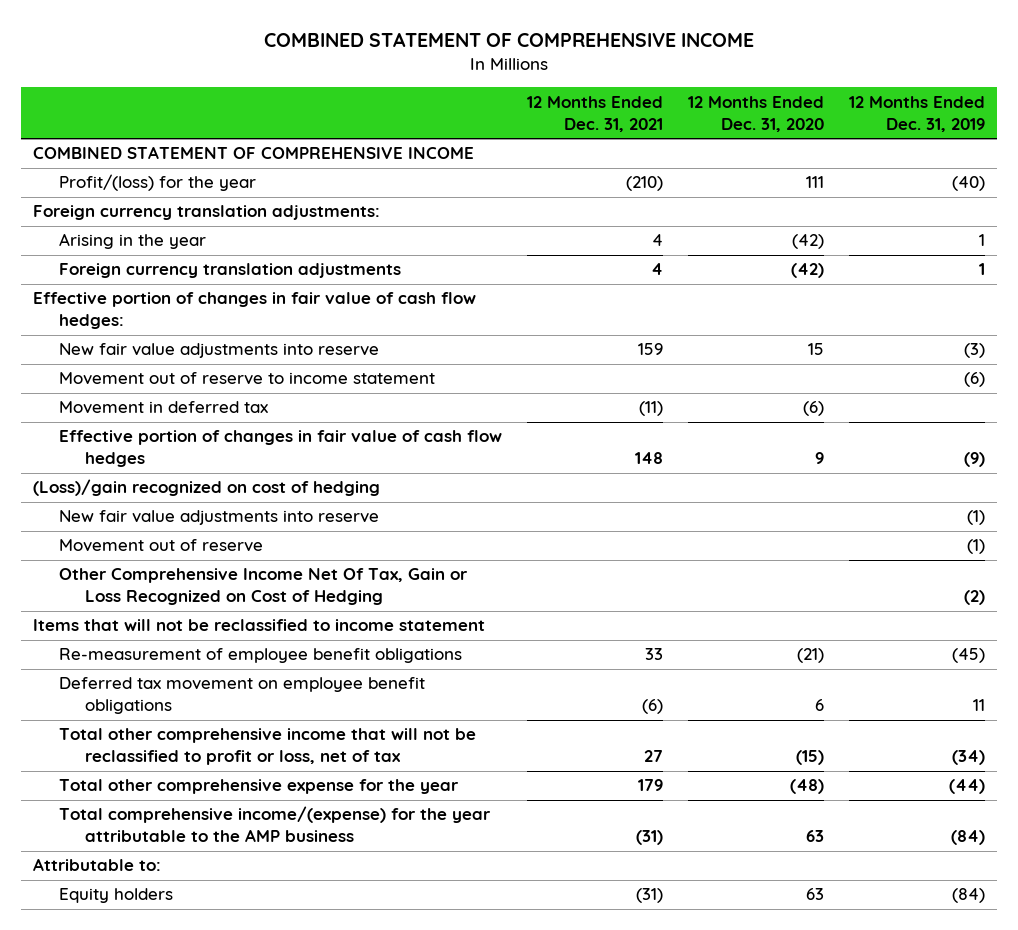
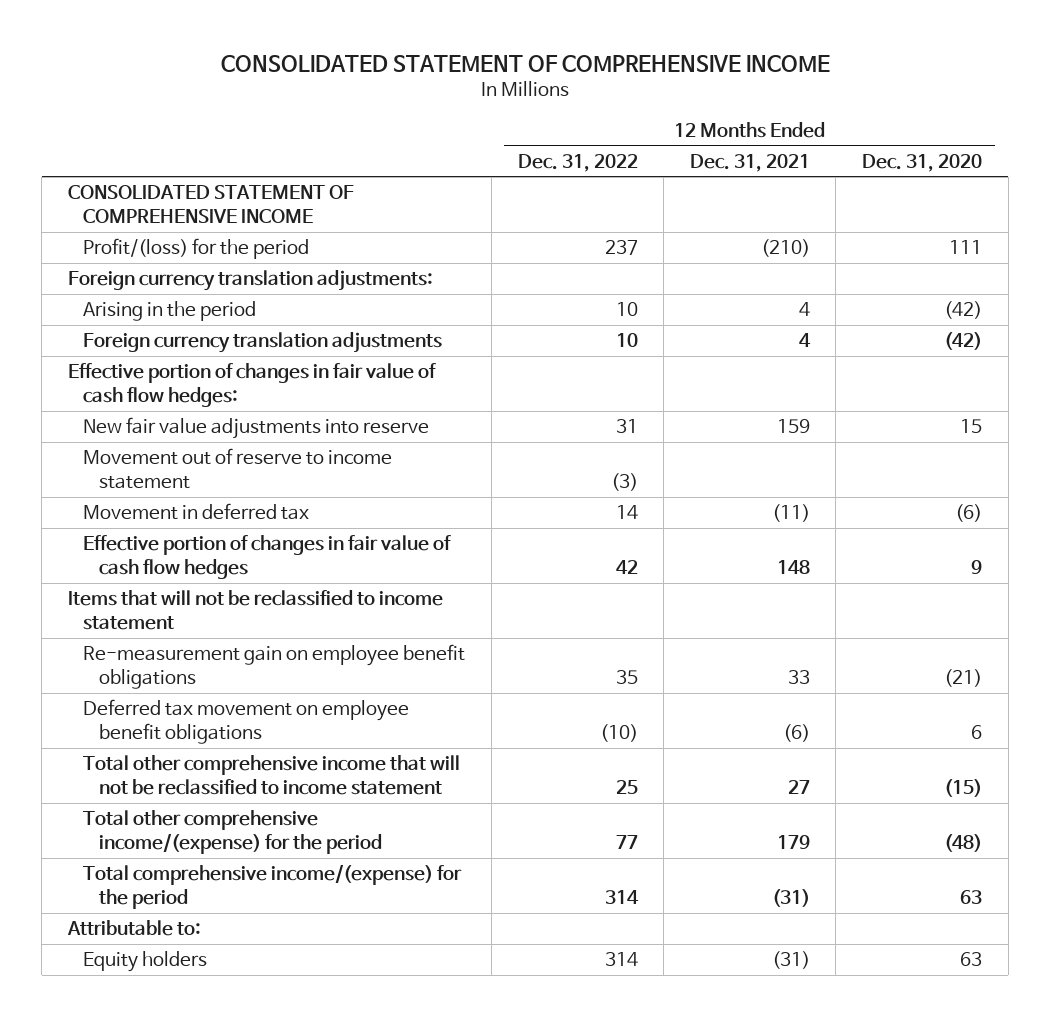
[264,32,755,48] COMBINED STATEMENT OF COMPREHENSIVE INCOME -> [220,54,830,72] CONSOLIDATED STATEMENT OF COMPREHENSIVE INCOME
[848,95,985,132] 12 Months Ended Dec. 31, 2019 -> none
none -> [517,153,638,172] Dec. 31, 2022
[33,146,475,160] COMBINED STATEMENT OF COMPREHENSIVE INCOME -> [68,185,355,224] CONSOLIDATED STATEMENT OF COMPREHENSIVE INCOME
[59,174,257,192] Profit/(loss) for the year -> [83,238,310,260] Profit/(loss) for the period
[59,233,207,250] Arising in the year -> [83,301,257,322] Arising in the period
[33,479,381,497] (Loss)/gain recognized on cost of hedging -> none
[59,510,380,526] New fair value adjustments into reserve -> none
[59,539,264,553] Movement out of reserve -> none
[59,568,469,606] Other Comprehensive Income Net Of Tax, Gain or Loss Recognized on Cost of Hedging -> none
[59,648,463,664] Re-measurement of employee benefit obligations -> [83,644,466,690] Re-measurement gain on employee benefit obligations
[59,728,477,766] Total other comprehensive income that will not be reclassified to profit or loss, net of tax -> [83,755,461,796] Total other comprehensive income that will not be reclassified to income statement
[59,779,460,795] Total other comprehensive expense for the year -> [83,810,382,855] Total other comprehensive income/(expense) for the period
[59,806,492,843] Total comprehensive income/(expense) for the year attributable to the AMP business -> [83,864,463,910] Total comprehensive income/(expense) for the period

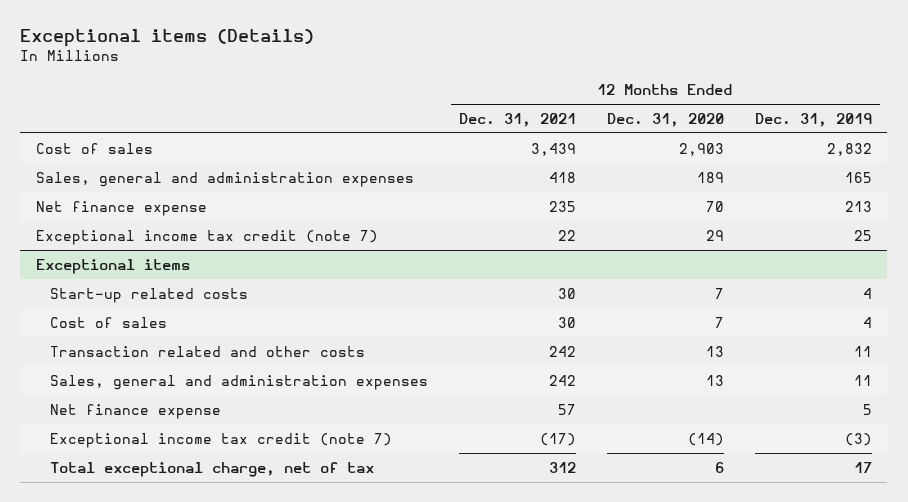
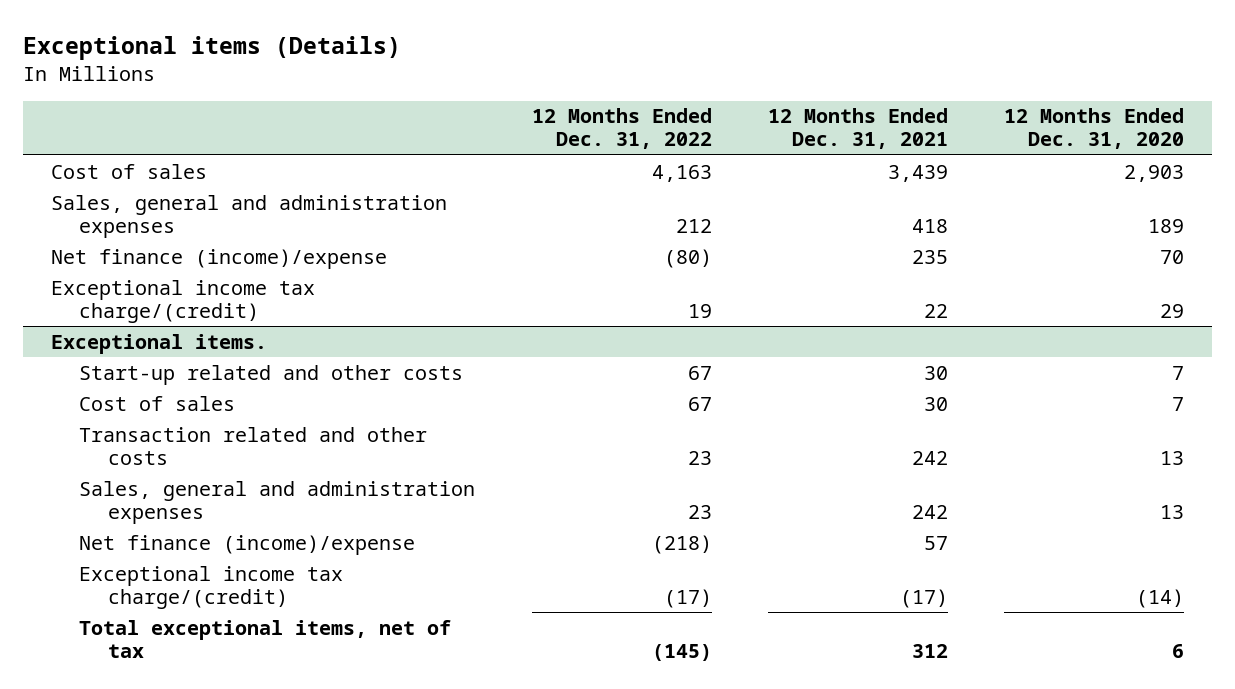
[754,112,872,127] Dec. 31, 2019 -> none
none -> [531,108,712,150] 12 Months Ended Dec. 31, 2022
[35,200,207,216] Net finance expense -> [51,248,388,269] Net finance (income)/expense
[35,229,378,245] Exceptional income tax credit (note 7) -> [51,279,316,323] Exceptional income tax charge/(credit)
[35,258,190,274] Exceptional items -> [51,333,268,354] Exceptional items.
[49,287,248,303] Start-up related costs -> [79,364,464,385] Start-up related and other costs
[49,403,221,419] Net finance expense -> [79,534,416,555] Net finance (income)/expense
[49,432,392,448] Exceptional income tax credit (note 7) -> [79,565,344,609] Exceptional income tax charge/(credit)
[49,461,374,477] Total exceptional charge, net of tax -> [79,619,452,658] Total exceptional items, net of tax

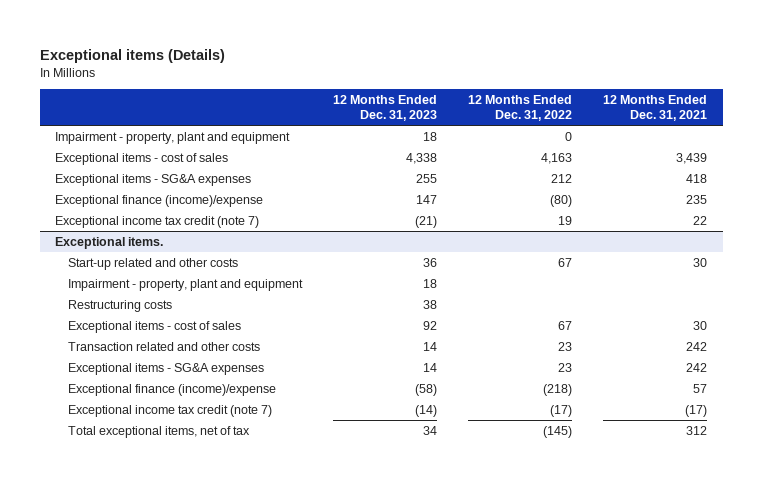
[1003,108,1184,150] 12 Months Ended Dec. 31, 2020 -> none
none -> [333,95,438,122] 12 Months Ended Dec. 31, 2023
none -> [55,131,291,144] Impairment - property, plant and equipment
[51,163,208,179] Cost of sales -> [55,152,229,165] Exceptional items - cost of sales
[51,194,448,238] Sales, general and administration expenses -> [55,173,252,186] Exceptional items - SG&A expenses
[51,248,388,269] Net finance (income)/expense -> [55,194,264,207] Exceptional finance (income)/expense
[51,279,316,323] Exceptional income tax charge/(credit) -> [55,215,260,228] Exceptional income tax credit (note 7)
none -> [68,278,304,291] Impairment - property, plant and equipment
none -> [68,299,173,312] Restructuring costs
[79,395,236,411] Cost of sales -> [68,320,242,333] Exceptional items - cost of sales
[79,480,476,524] Sales, general and administration expenses -> [68,362,265,375] Exceptional items - SG&A expenses
[79,534,416,555] Net finance (income)/expense -> [68,383,277,396] Exceptional finance (income)/expense
[79,565,344,609] Exceptional income tax charge/(credit) -> [68,404,273,417] Exceptional income tax credit (note 7)

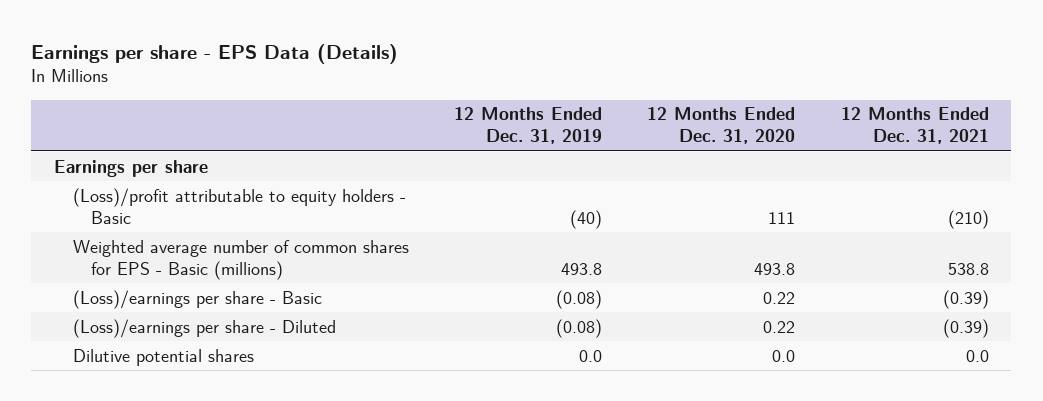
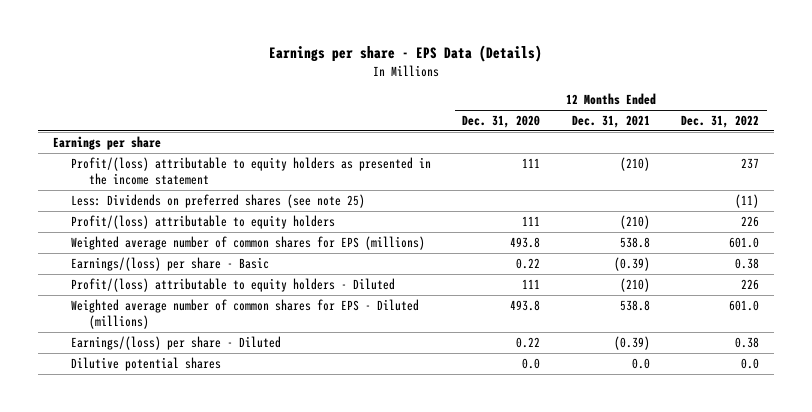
[454,107,603,145] 12 Months Ended Dec. 31, 2019 -> none
none -> [680,115,759,129] Dec. 31, 2022
none -> [71,157,432,185] Profit/(loss) attributable to equity holders as presented in the income statement
none -> [71,194,366,209] Less: Dividends on preferred shares (see note 25)
[72,187,406,224] (Loss)/profit attributable to equity holders - Basic -> [71,215,336,230] Profit/(loss) attributable to equity holders
[72,239,409,280] Weighted average number of common shares for EPS - Basic (millions) -> [71,236,426,251] Weighted average number of common shares for EPS (millions)
[72,289,322,309] (Loss)/earnings per share - Basic -> [71,257,270,272] Earnings/(loss) per share - Basic
none -> [71,278,396,293] Profit/(loss) attributable to equity holders - Diluted
none -> [71,299,420,329] Weighted average number of common shares for EPS - Diluted (millions)
[72,318,336,338] (Loss)/earnings per share - Diluted -> [71,336,282,351] Earnings/(loss) per share - Diluted

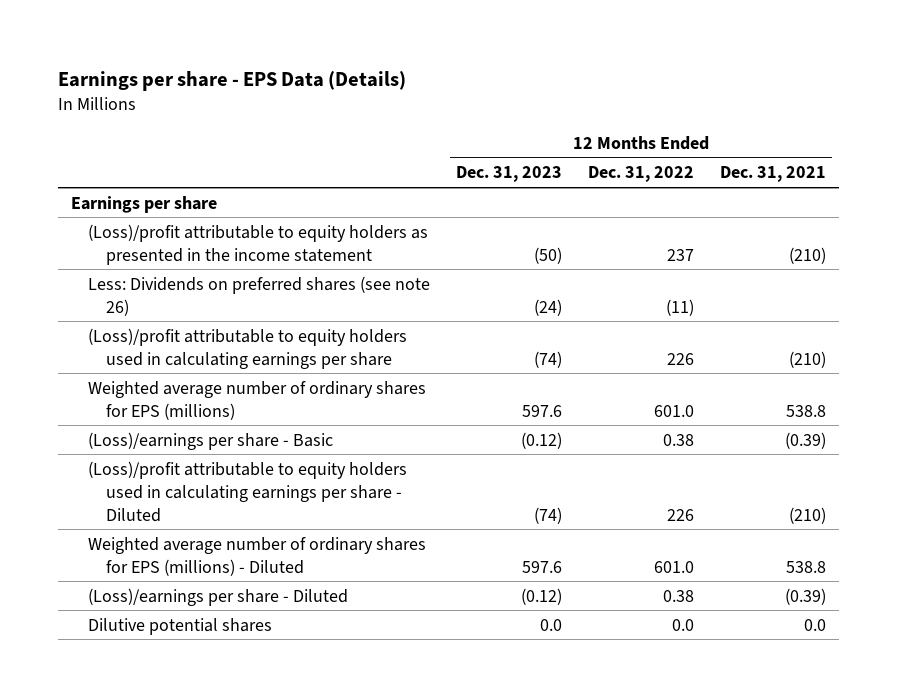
[462,115,541,129] Dec. 31, 2020 -> none
none -> [456,166,563,183] Dec. 31, 2023
[71,157,432,185] Profit/(loss) attributable to equity holders as presented in the income statement -> [88,223,429,265] (Loss)/profit attributable to equity holders as presented in the income statement
[71,194,366,209] Less: Dividends on preferred shares (see note 25) -> [88,275,431,316] Less: Dividends on preferred shares (see note 26)
[71,215,336,230] Profit/(loss) attributable to equity holders -> [88,327,408,369] (Loss)/profit attributable to equity holders used in calculating earnings per share
[71,236,426,251] Weighted average number of common shares for EPS (millions) -> [88,380,427,420] Weighted average number of ordinary shares for EPS (millions)
[71,257,270,272] Earnings/(loss) per share - Basic -> [88,431,334,450] (Loss)/earnings per share - Basic
[71,278,396,293] Profit/(loss) attributable to equity holders - Diluted -> [88,460,408,522] (Loss)/profit attributable to equity holders used in calculating earnings per share - Diluted
[71,299,420,329] Weighted average number of common shares for EPS - Diluted (millions) -> [88,536,427,576] Weighted average number of ordinary shares for EPS (millions) - Diluted
[71,336,282,351] Earnings/(loss) per share - Diluted -> [88,587,349,606] (Loss)/earnings per share - Diluted

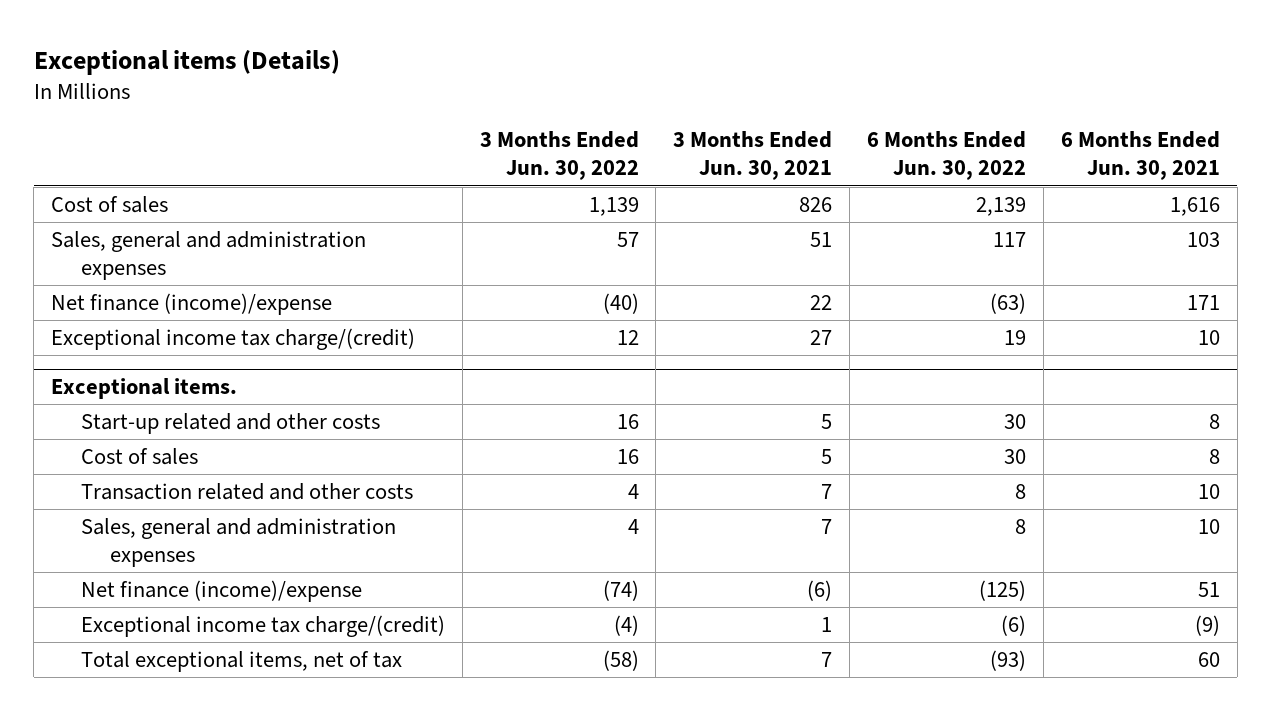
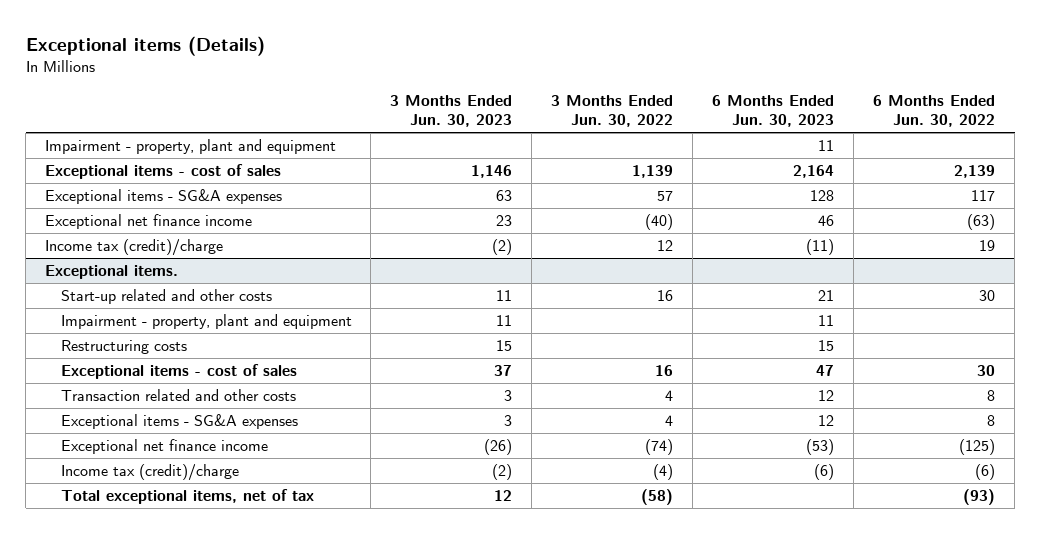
[673,131,833,181] 3 Months Ended Jun. 30, 2021 -> none
[1061,131,1221,181] 6 Months Ended Jun. 30, 2021 -> none
none -> [390,95,513,128] 3 Months Ended Jun. 30, 2023
none -> [712,95,835,128] 6 Months Ended Jun. 30, 2023
none -> [45,139,337,155] Impairment - property, plant and equipment
[51,196,169,214] Cost of sales -> [45,164,282,180] Exceptional items - cost of sales
[51,231,367,281] Sales, general and administration expenses -> [45,189,283,205] Exceptional items - SG&A expenses
[51,293,333,316] Net finance (income)/expense -> [45,214,253,230] Exceptional net finance income
[51,328,416,351] Exceptional income tax charge/(credit) -> [45,239,224,257] Income tax (credit)/charge
none -> [60,314,352,330] Impairment - property, plant and equipment
none -> [60,340,187,355] Restructuring costs
[80,448,198,466] Cost of sales -> [60,364,297,380] Exceptional items - cost of sales
[80,518,396,568] Sales, general and administration expenses -> [60,414,298,430] Exceptional items - SG&A expenses
[80,580,362,603] Net finance (income)/expense -> [60,439,268,455] Exceptional net finance income
[80,615,445,638] Exceptional income tax charge/(credit) -> [60,464,239,482] Income tax (credit)/charge

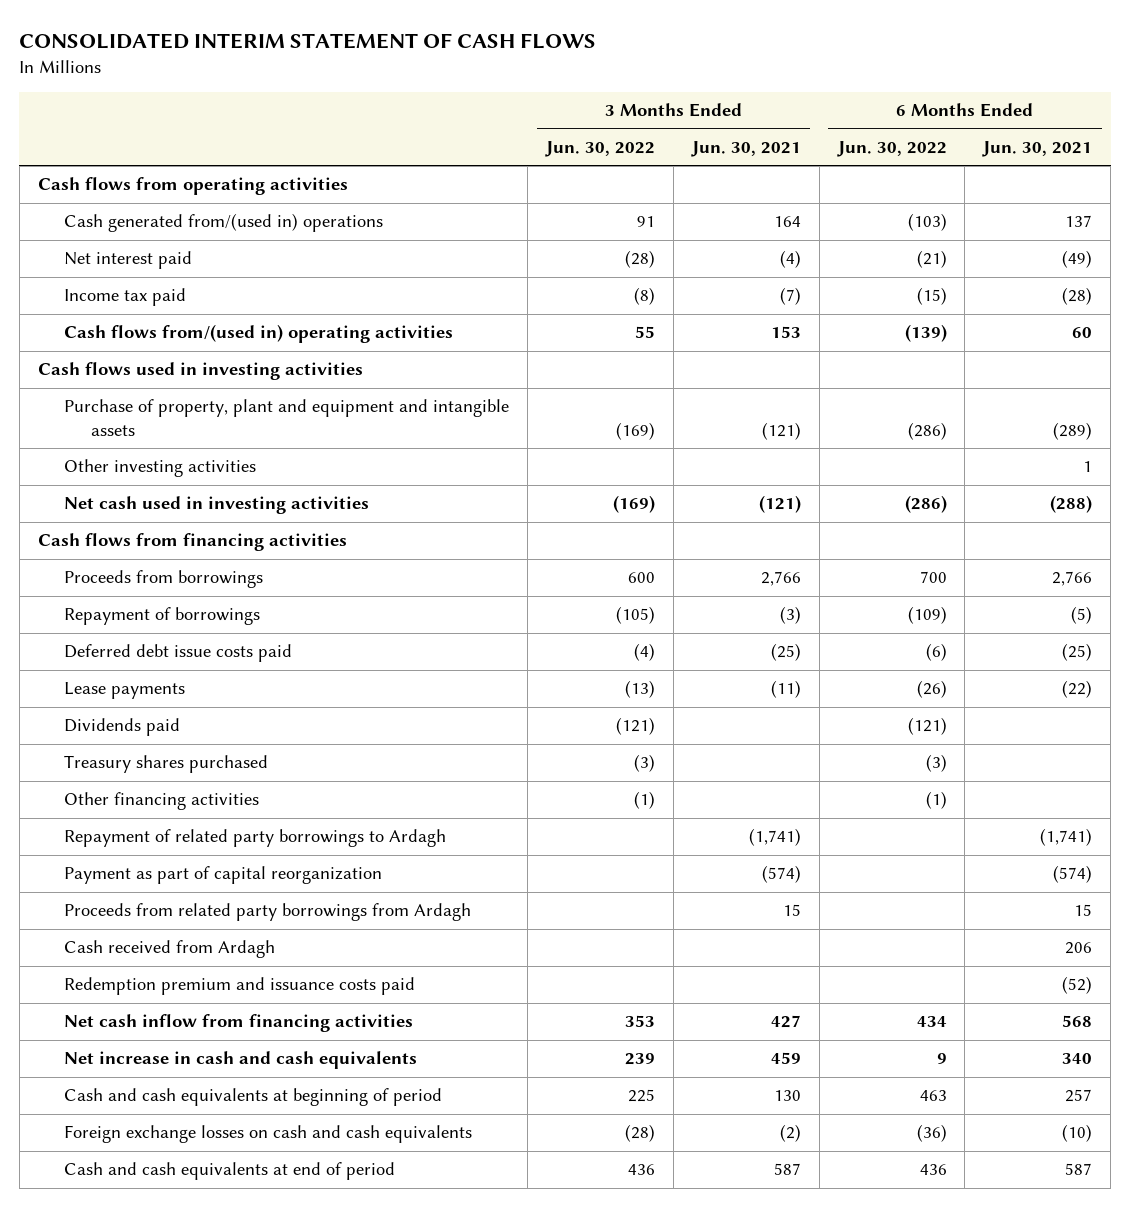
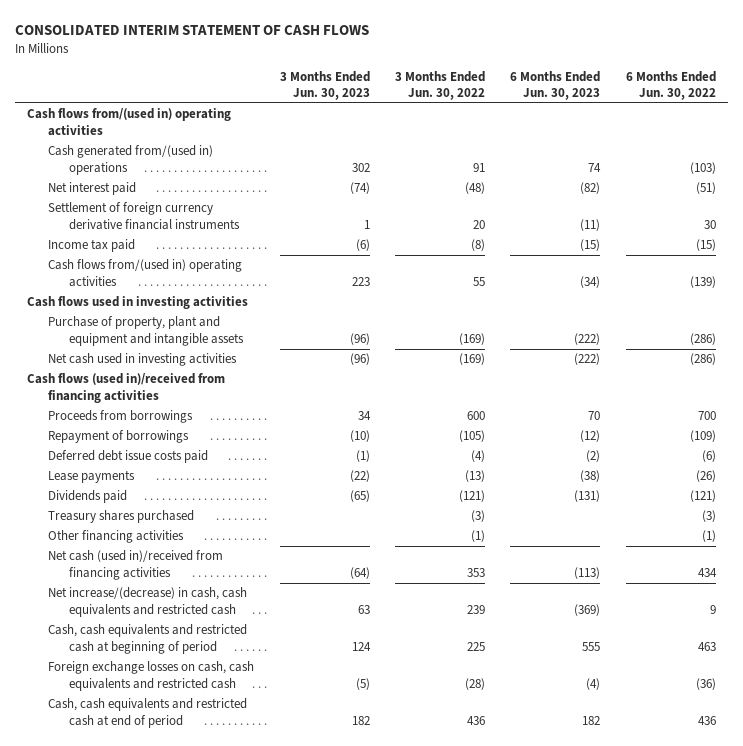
[690,140,801,157] Jun. 30, 2021 -> none
[982,140,1093,157] Jun. 30, 2021 -> none
none -> [279,70,370,101] 3 Months Ended Jun. 30, 2023
none -> [510,70,601,101] 6 Months Ended Jun. 30, 2023
[37,177,348,196] Cash flows from operating activities -> [27,108,232,136] Cash flows from/(used in) operating activities
[625,250,656,269] (28) -> [464,182,485,195] (48)
[916,250,947,269] (21) -> [695,182,716,195] (51)
none -> [48,202,240,230] Settlement of foreign currency derivative financial instruments
[64,459,257,478] Other investing activities -> none
[37,533,347,552] Cash flows from financing activities -> [27,373,226,403] Cash flows (used in)/received from financing activities
[64,829,447,848] Repayment of related party borrowings to Ardagh -> none
[64,866,383,885] Payment as part of capital reorganization -> none
[64,903,472,922] Proceeds from related party borrowings from Ardagh -> none
[64,940,276,959] Cash received from Ardagh -> none
[64,977,416,996] Redemption premium and issuance costs paid -> none
[64,1014,414,1033] Net cash inflow from financing activities -> [48,550,224,580] Net cash (used in)/received from financing activities
[64,1051,418,1070] Net increase in cash and cash equivalents -> [48,587,248,617] Net increase/(decrease) in cash, cash equivalents and restricted cash
[64,1088,443,1107] Cash and cash equivalents at beginning of period -> [48,624,248,654] Cash, cash equivalents and restricted cash at beginning of period
[64,1125,473,1144] Foreign exchange losses on cash and cash equivalents -> [48,661,255,691] Foreign exchange losses on cash, cash equivalents and restricted cash
[64,1162,396,1181] Cash and cash equivalents at end of period -> [48,698,248,728] Cash, cash equivalents and restricted cash at end of period

